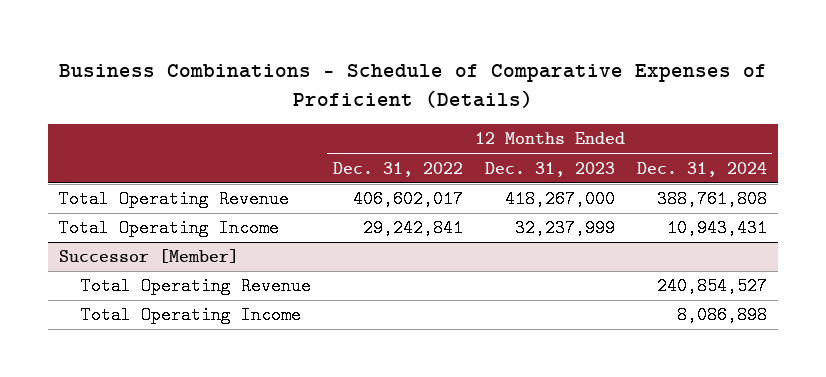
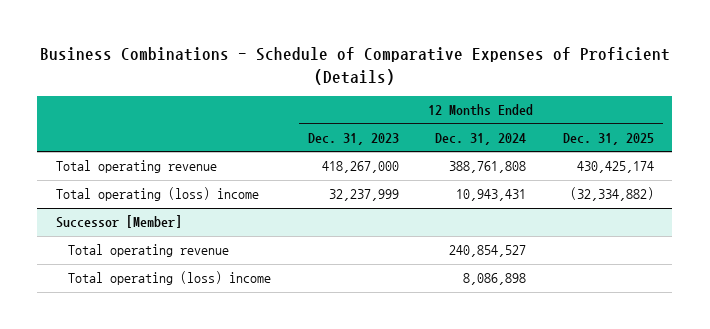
[332,161,463,177] Dec. 31, 2022 -> none
none -> [563,133,655,146] Dec. 31, 2025
[59,190,290,209] Total Operating Revenue -> [55,160,217,174] Total operating revenue
[59,219,280,238] Total Operating Income -> [55,187,259,202] Total operating (loss) income
[80,277,311,296] Total Operating Revenue -> [68,244,230,258] Total operating revenue
[80,306,301,325] Total Operating Income -> [68,271,272,286] Total operating (loss) income

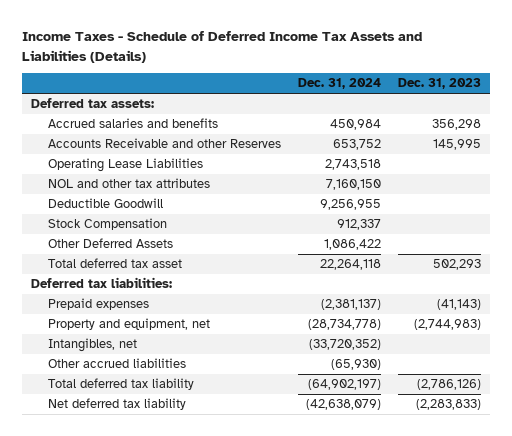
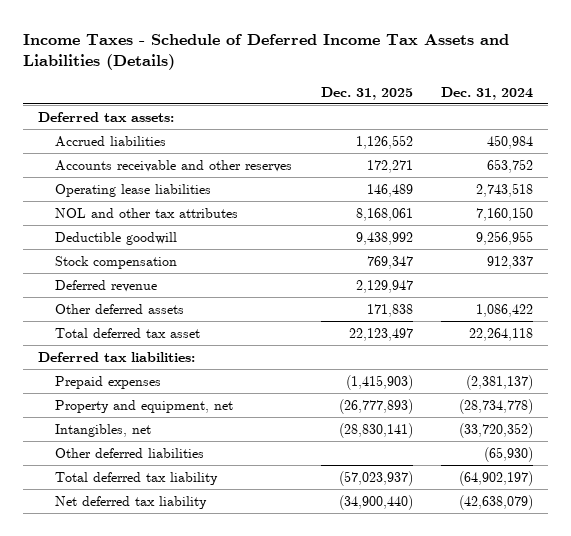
[398,78,482,90] Dec. 31, 2023 -> none
none -> [320,86,413,100] Dec. 31, 2025
[47,118,218,129] Accrued salaries and benefits -> [55,135,167,147] Accrued liabilities
[47,138,281,149] Accounts Receivable and other Reserves -> [55,159,293,172] Accounts receivable and other reserves
[47,158,203,173] Operating Lease Liabilities -> [55,183,212,197] Operating lease liabilities
[47,198,163,209] Deductible Goodwill -> [55,231,178,245] Deductible goodwill
[47,218,167,231] Stock Compensation -> [55,255,178,269] Stock compensation
none -> [55,279,158,292] Deferred revenue
[47,238,173,249] Other Deferred Assets -> [55,303,185,314] Other deferred assets
[47,358,186,369] Other accrued liabilities -> [55,447,205,458] Other deferred liabilities

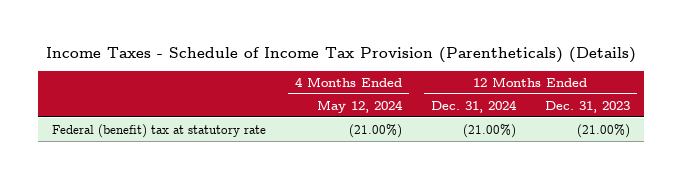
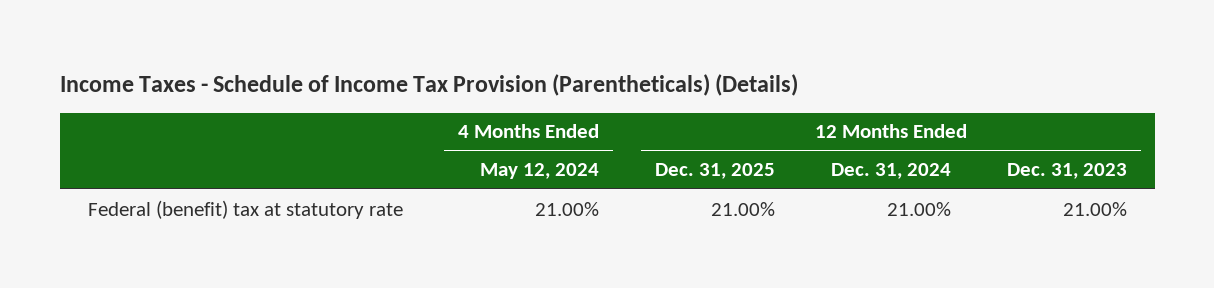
none -> [655,163,776,180] Dec. 31, 2025
[349,123,403,138] (21.00%) -> [535,201,600,216] 21.00%
[462,123,516,138] (21.00%) -> [886,201,951,216] 21.00%
[576,123,630,138] (21.00%) -> [1062,201,1127,216] 21.00%

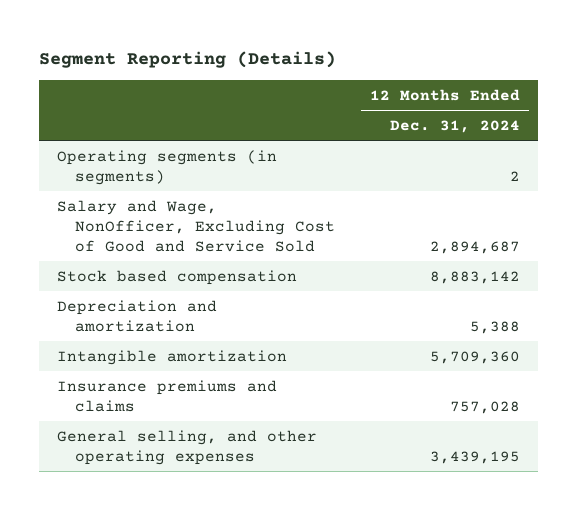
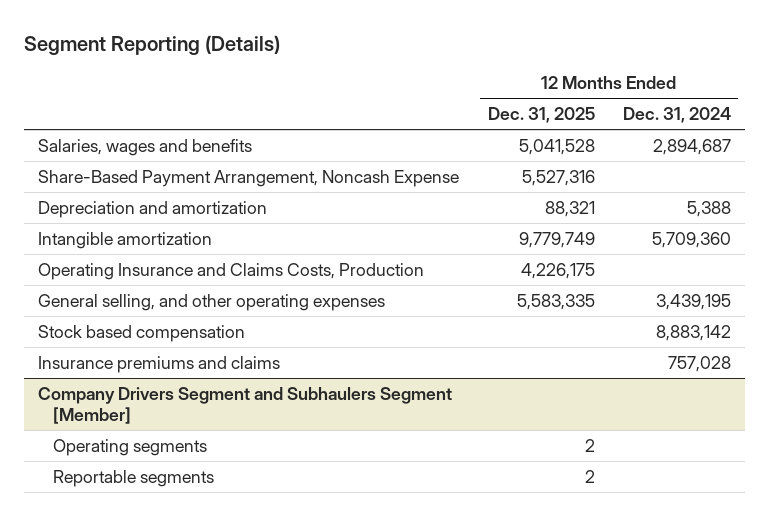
none -> [487,107,595,124] Dec. 31, 2025
[56,149,277,185] Operating segments (in segments) -> none
[56,199,335,252] Salary and Wage, NonOfficer, Excluding Cost of Good and Service Sold -> [38,138,253,156] Salaries, wages and benefits
none -> [38,169,460,187] Share-Based Payment Arrangement, Noncash Expense
none -> [38,262,425,280] Operating Insurance and Claims Costs, Production
[56,269,297,285] Stock based compensation -> [38,324,246,342] Stock based compensation
[56,379,277,412] Insurance premiums and claims -> [38,355,281,373] Insurance premiums and claims
none -> [38,386,453,424] Company Drivers Segment and Subhaulers Segment [Member]
none -> [53,438,208,456] Operating segments
none -> [53,469,215,487] Reportable segments

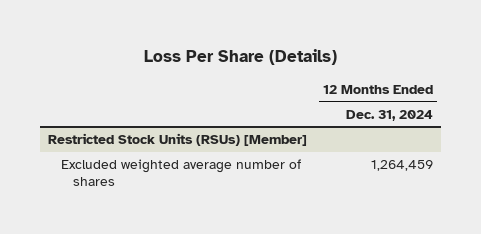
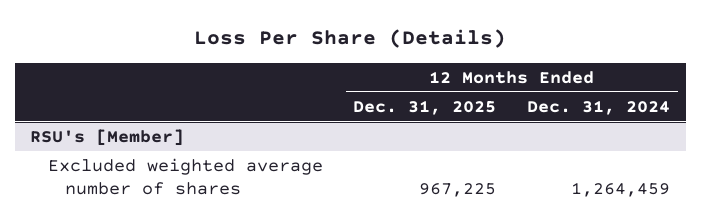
none -> [353,99,497,115] Dec. 31, 2025
[48,133,308,147] Restricted Stock Units (RSUs) [Member] -> [30,129,185,147] RSU's [Member]

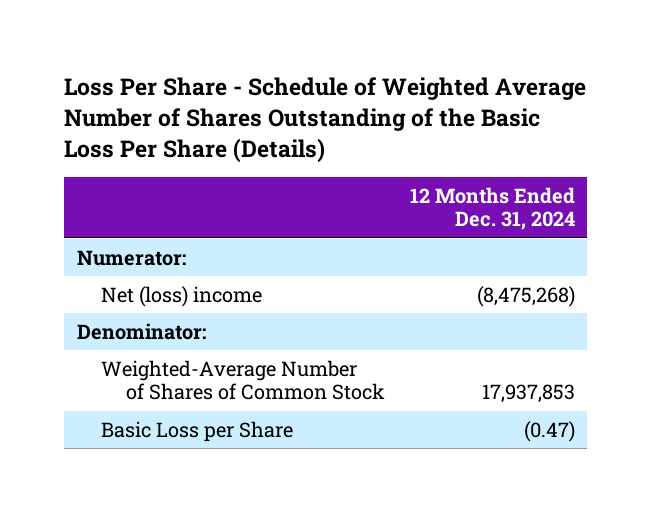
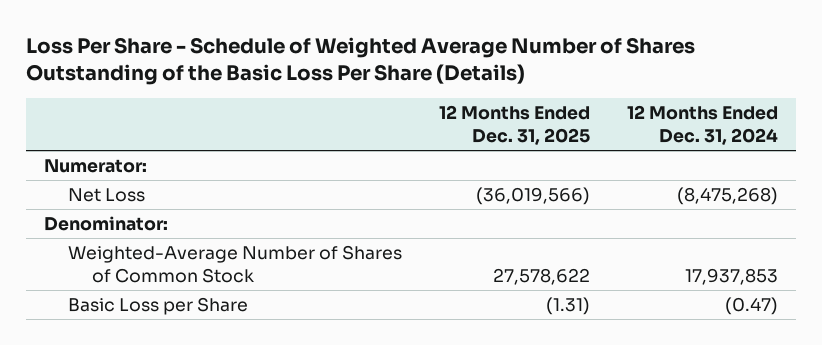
none -> [438,105,590,145] 12 Months Ended Dec. 31, 2025
[101,285,263,307] Net (loss) income -> [67,188,145,203] Net Loss

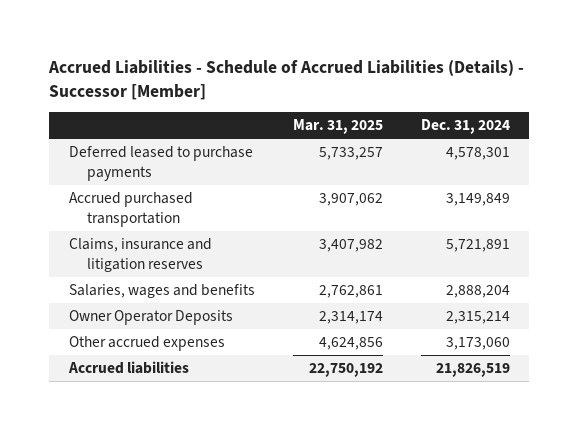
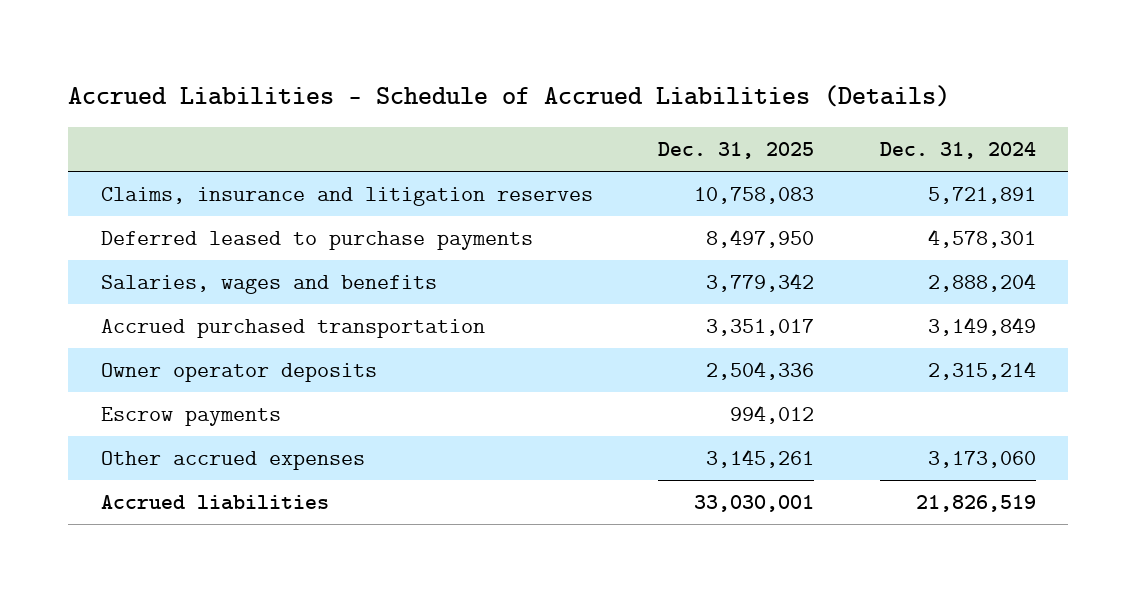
[48,60,525,100] Accrued Liabilities - Schedule of Accrued Liabilities (Details) - Successor [Member] -> [68,85,951,108] Accrued Liabilities - Schedule of Accrued Liabilities (Details)
[292,119,383,135] Mar. 31, 2025 -> none
none -> [658,142,815,160] Dec. 31, 2025
[68,146,253,181] Deferred leased to purchase payments -> [101,231,534,251] Deferred leased to purchase payments
[68,192,193,227] Accrued purchased transportation -> [101,319,486,339] Accrued purchased transportation
[68,310,233,326] Owner Operator Deposits -> [101,363,378,383] Owner operator deposits
none -> [101,407,282,427] Escrow payments

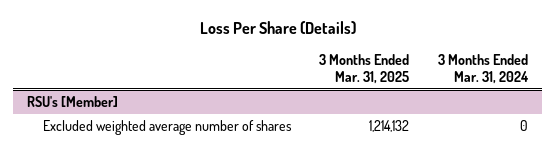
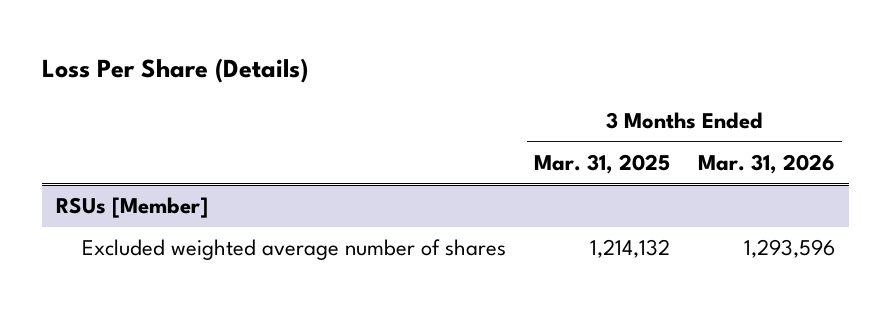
[437,54,529,84] 3 Months Ended Mar. 31, 2024 -> none
none -> [698,153,836,174] Mar. 31, 2026
[27,96,119,108] RSU's [Member] -> [56,197,209,219] RSUs [Member]

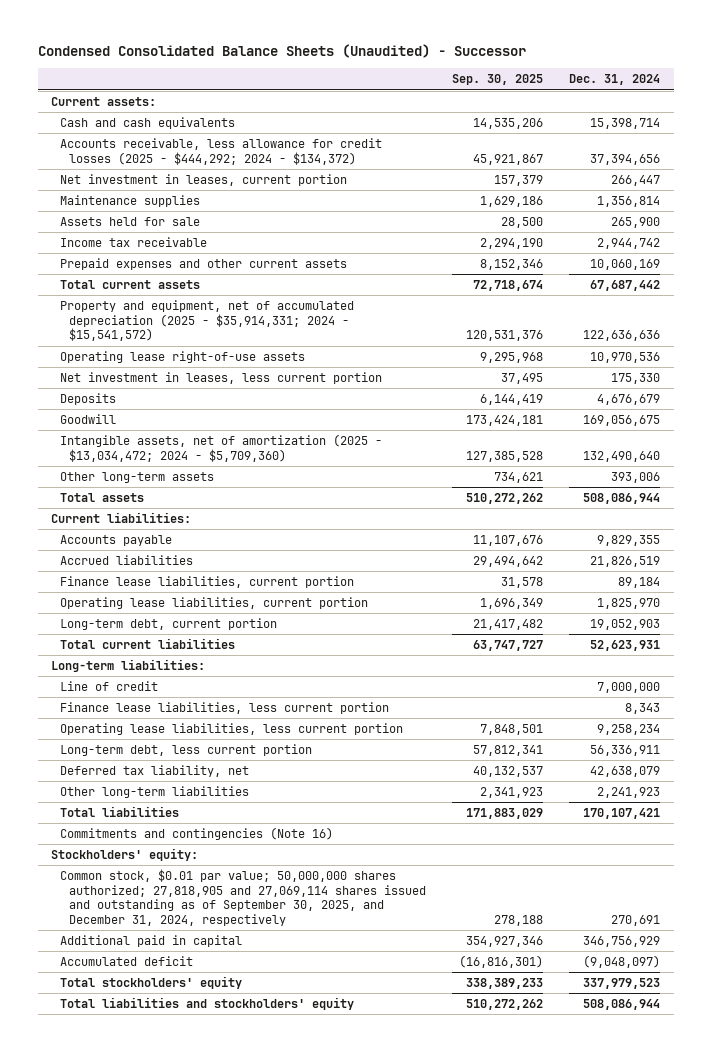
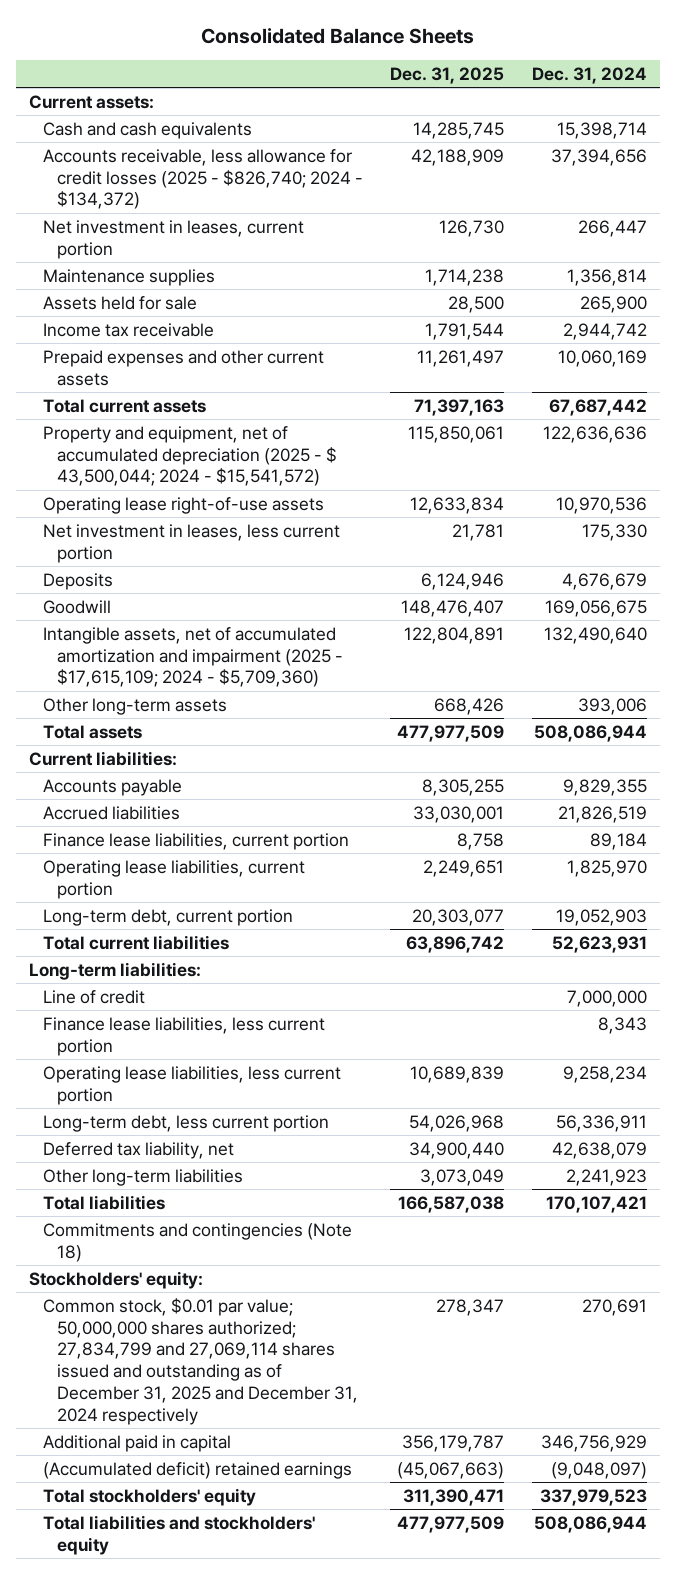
[37,44,526,59] Condensed Consolidated Balance Sheets (Unaudited) - Successor -> [201,27,475,44] Consolidated Balance Sheets
[451,74,543,86] Sep. 30, 2025 -> none
none -> [390,67,505,85] Dec. 31, 2025
[59,138,382,165] Accounts receivable, less allowance for credit losses (2025 - $444,292; 2024 - $134,372) -> [43,148,363,210] Accounts receivable, less allowance for credit losses (2025 - $826,740; 2024 - $134,372)
[59,300,354,342] Property and equipment, net of accumulated depreciation (2025 - $35,914,331; 2024 - $15,541,572) -> [43,425,337,487] Property and equipment, net of accumulated depreciation (2025 - $ 43,500,044; 2024 - $15,541,572)
[59,434,382,462] Intangible assets, net of amortization (2025 - $13,034,472; 2024 - $5,709,360) -> [43,626,343,688] Intangible assets, net of accumulated amortization and impairment (2025 - $17,615,109; 2024 - $5,709,360)
[59,827,333,841] Commitments and contingencies (Note 16) -> [43,1222,353,1262] Commitments and contingencies (Note 18)
[59,869,426,927] Common stock, $0.01 par value; 50,000,000 shares authorized; 27,818,905 and 27,069,114 shares issued and outstanding as of September 30, 2025, and December 31, 2024, respectively -> [43,1297,358,1425] Common stock, $0.01 par value; 50,000,000 shares authorized; 27,834,799 and 27,069,114 shares issued and outstanding as of December 31, 2025 and December 31, 2024 respectively
[59,956,193,967] Accumulated deficit -> [43,1461,353,1479] (Accumulated deficit) retained earnings

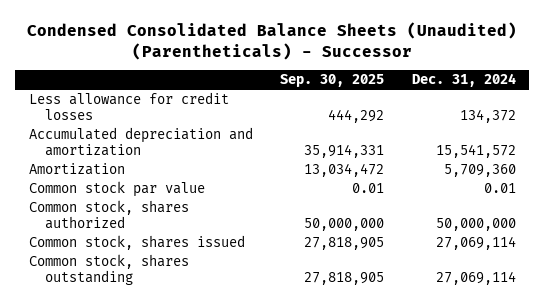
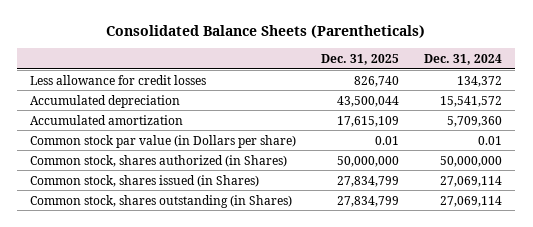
[27,21,518,60] Condensed Consolidated Balance Sheets (Unaudited) (Parentheticals) - Successor -> [106,25,426,39] Consolidated Balance Sheets (Parentheticals)
[280,74,385,88] Sep. 30, 2025 -> none
none -> [321,53,400,65] Dec. 31, 2025
[28,127,253,157] Accumulated depreciation and amortization -> [30,94,181,108] Accumulated depreciation
[28,163,125,176] Amortization -> [30,114,184,125] Accumulated amortization
[28,181,205,198] Common stock par value -> [30,134,297,148] Common stock par value (in Dollars per share)
[28,200,189,230] Common stock, shares authorized -> [30,154,288,167] Common stock, shares authorized (in Shares)
[28,235,245,251] Common stock, shares issued -> [30,174,260,187] Common stock, shares issued (in Shares)
[28,254,189,286] Common stock, shares outstanding -> [30,194,293,208] Common stock, shares outstanding (in Shares)

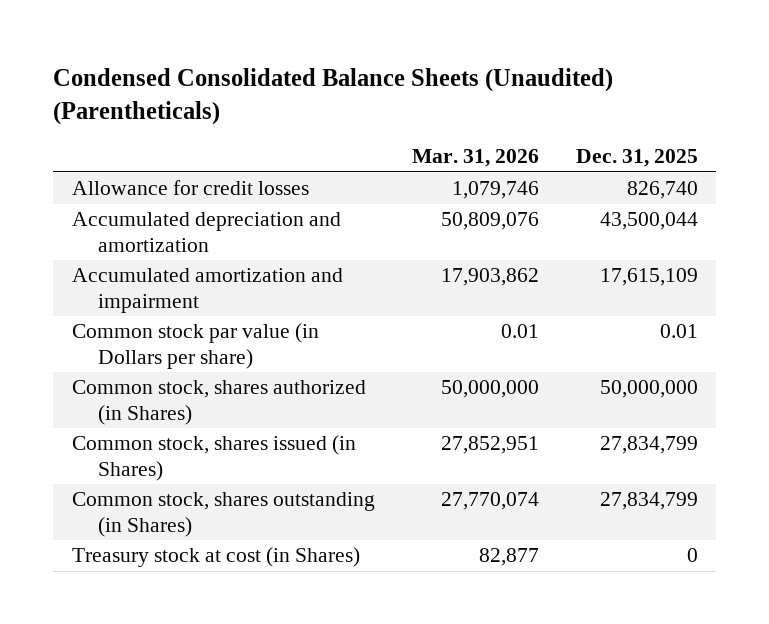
[106,25,426,39] Consolidated Balance Sheets (Parentheticals) -> [53,68,614,126] Condensed Consolidated Balance Sheets (Unaudited) (Parentheticals)
[424,53,503,65] Dec. 31, 2024 -> none
none -> [411,148,539,167] Mar. 31, 2026
[30,74,207,85] Less allowance for credit losses -> [71,180,309,196] Allowance for credit losses
[30,94,181,108] Accumulated depreciation -> [71,212,341,252] Accumulated depreciation and amortization
[30,114,184,125] Accumulated amortization -> [71,268,343,313] Accumulated amortization and impairment
none -> [71,547,360,568] Treasury stock at cost (in Shares)

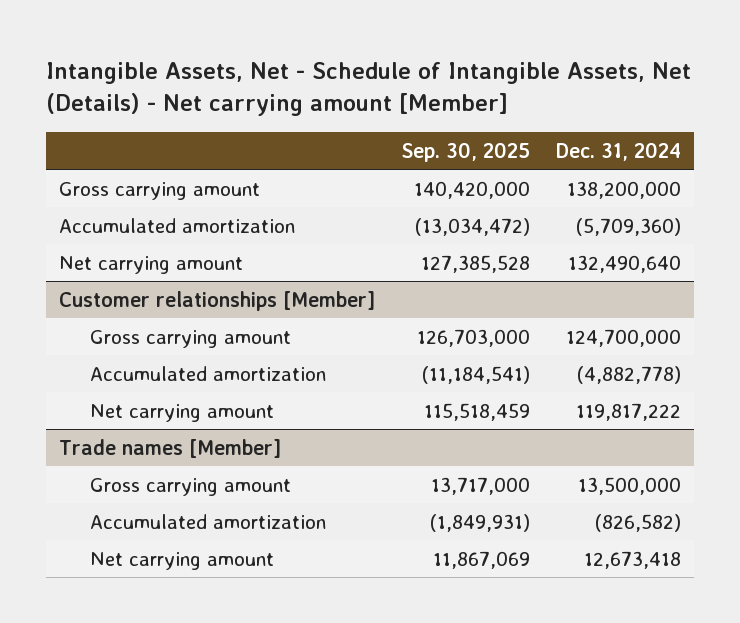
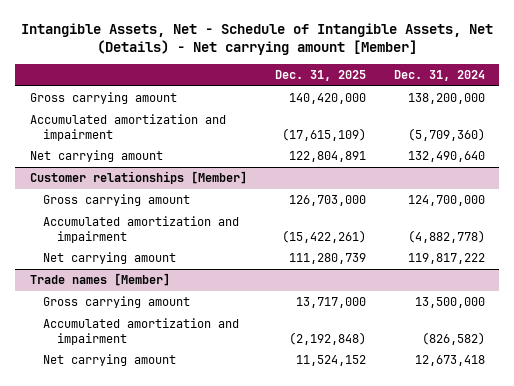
[401,141,531,162] Sep. 30, 2025 -> none
none -> [274,70,366,82] Dec. 31, 2025
[59,217,296,233] Accumulated amortization -> [29,114,226,141] Accumulated amortization and impairment
[89,365,326,381] Accumulated amortization -> [43,216,240,243] Accumulated amortization and impairment
[89,513,326,529] Accumulated amortization -> [43,318,240,345] Accumulated amortization and impairment

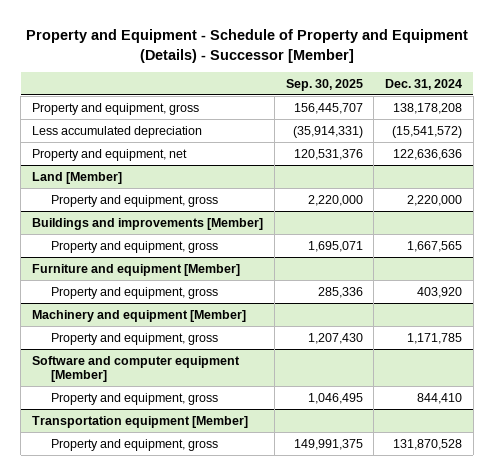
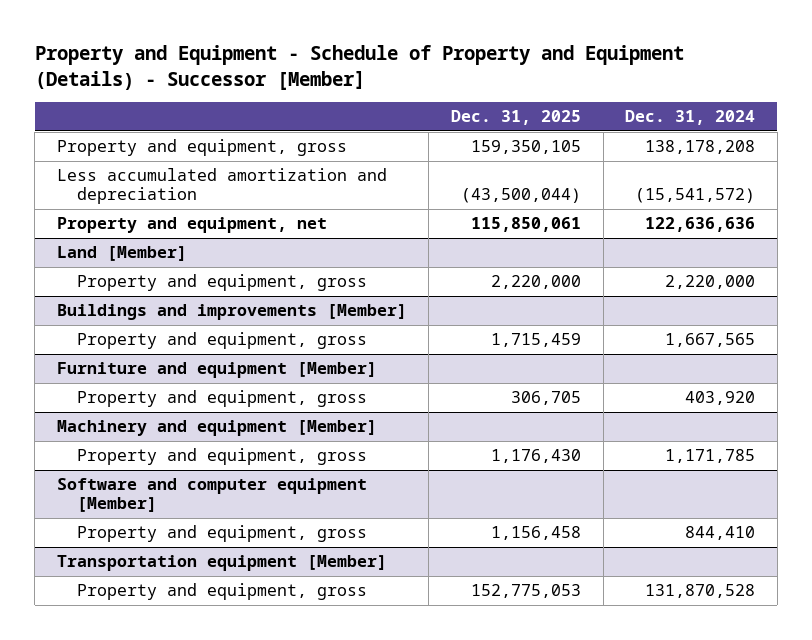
[285,78,363,91] Sep. 30, 2025 -> none
none -> [451,110,582,126] Dec. 31, 2025
[32,125,203,138] Less accumulated depreciation -> [56,168,387,205] Less accumulated amortization and depreciation

